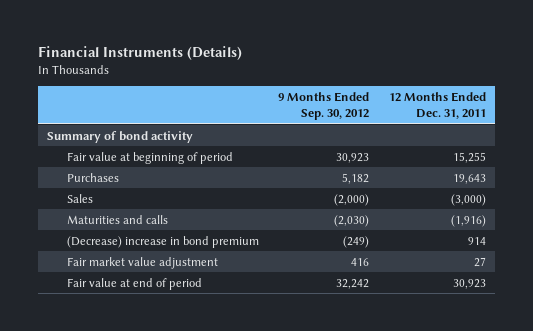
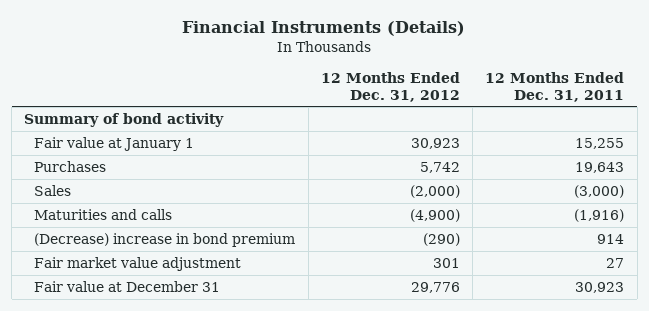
[278,91,370,120] 9 Months Ended Sep. 30, 2012 -> none
none -> [320,72,460,102] 12 Months Ended Dec. 31, 2012
[66,151,233,164] Fair value at beginning of period -> [34,137,195,152] Fair value at January 1
[66,277,202,290] Fair value at end of period -> [34,281,221,293] Fair value at December 31

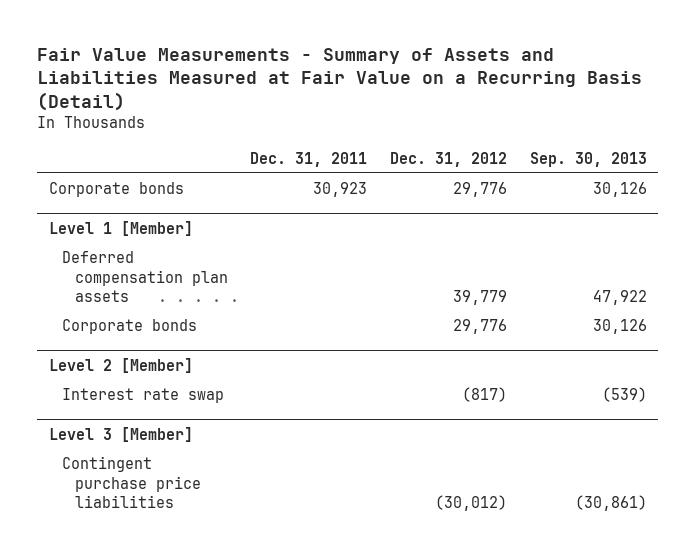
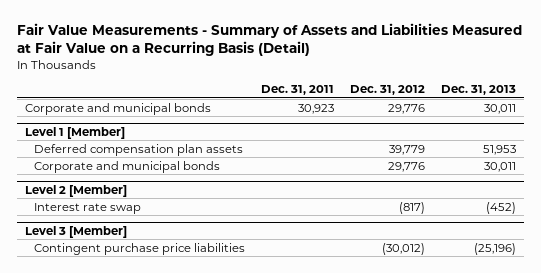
[530,151,648,167] Sep. 30, 2013 -> none
none -> [441,85,517,96] Dec. 31, 2013
[48,182,184,198] Corporate bonds -> [25,102,212,115] Corporate and municipal bonds
[61,319,197,335] Corporate bonds -> [34,160,221,173] Corporate and municipal bonds

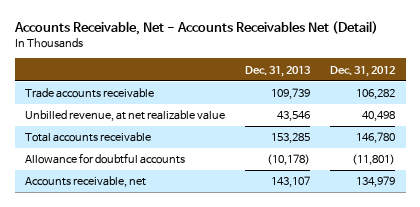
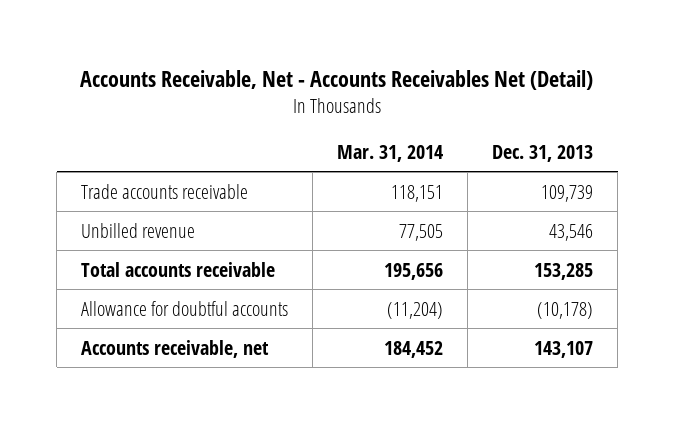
[330,65,396,77] Dec. 31, 2012 -> none
none -> [337,144,444,162] Mar. 31, 2014
[24,110,225,122] Unbilled revenue, at net realizable value -> [81,222,196,238] Unbilled revenue

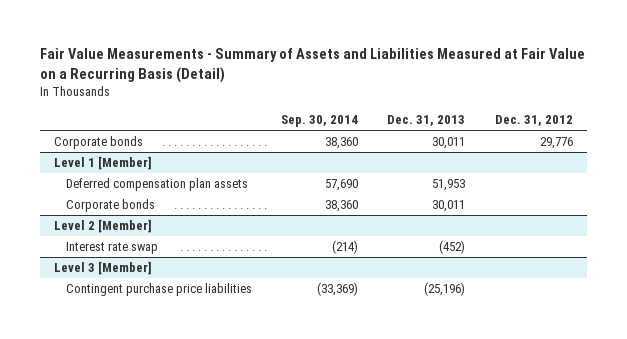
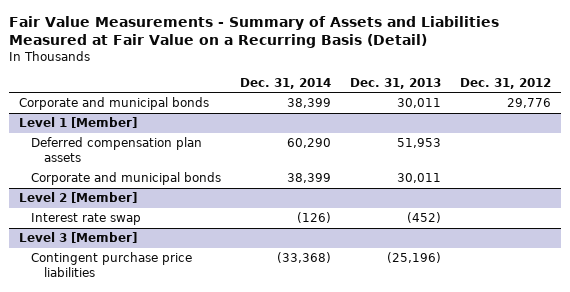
[281,115,359,128] Sep. 30, 2014 -> none
none -> [240,77,332,89] Dec. 31, 2014
[54,136,144,150] Corporate bonds -> [18,97,209,111] Corporate and municipal bonds
[65,199,155,213] Corporate bonds -> [31,172,222,186] Corporate and municipal bonds

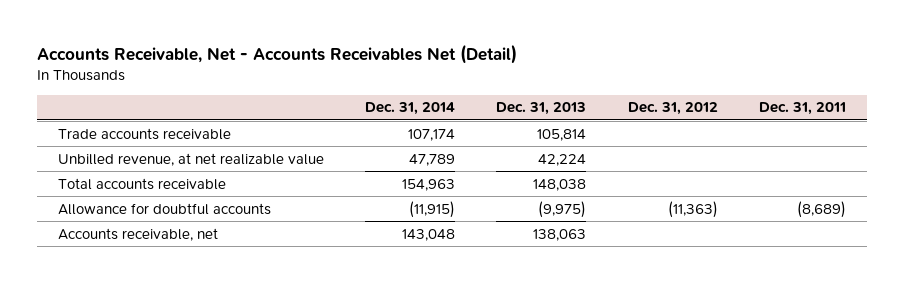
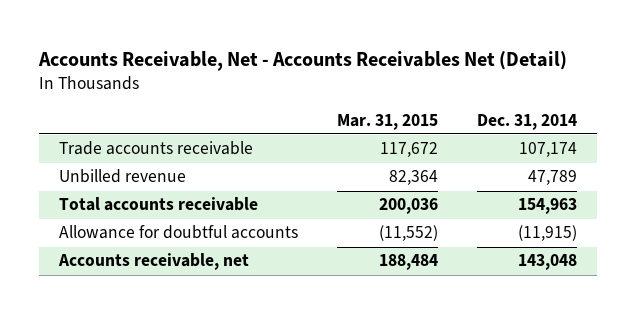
[496,102,587,116] Dec. 31, 2013 -> none
[627,102,718,116] Dec. 31, 2012 -> none
[759,102,847,116] Dec. 31, 2011 -> none
none -> [337,113,439,130] Mar. 31, 2015
[57,152,324,166] Unbilled revenue, at net realizable value -> [58,169,186,184] Unbilled revenue

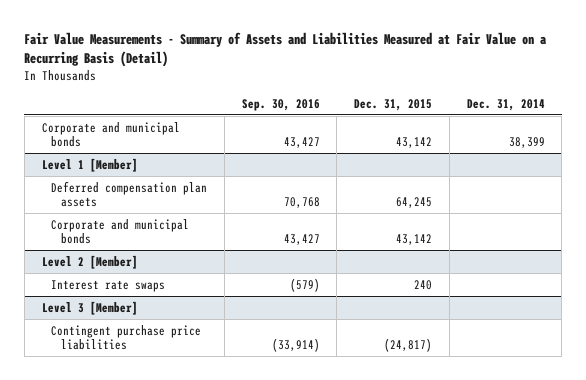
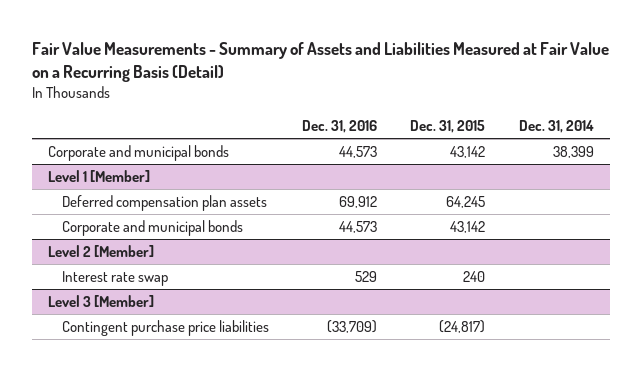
[241,98,320,111] Sep. 30, 2016 -> none
none -> [302,120,378,134] Dec. 31, 2016
[51,279,166,292] Interest rate swaps -> [62,271,169,287] Interest rate swap

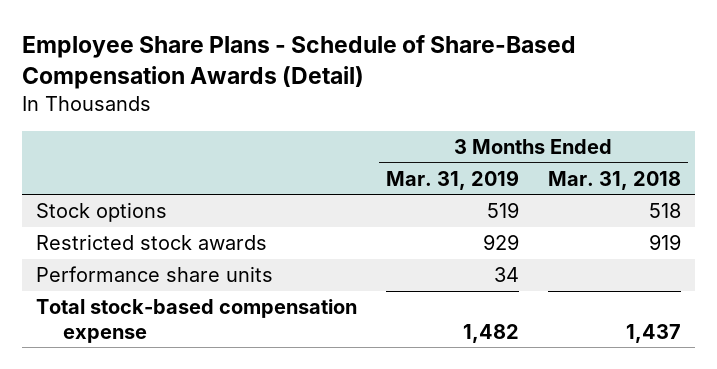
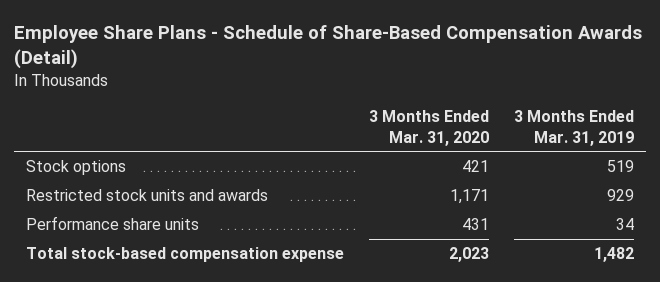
[547,170,681,190] Mar. 31, 2018 -> none
none -> [368,109,489,146] 3 Months Ended Mar. 31, 2020
[36,234,268,251] Restricted stock awards -> [26,189,269,202] Restricted stock units and awards

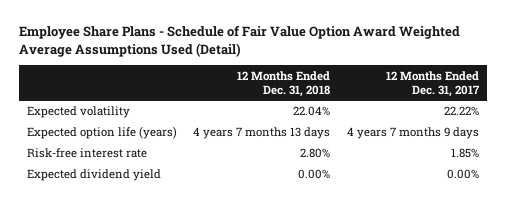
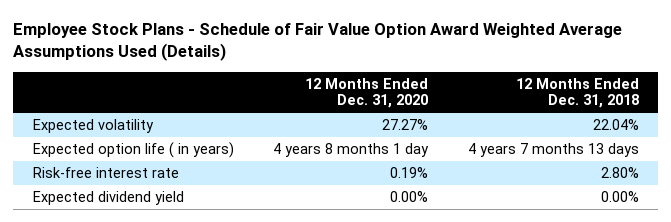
[18,25,460,58] Employee Share Plans - Schedule of Fair Value Option Award Weighted Average Assumptions Used (Detail) -> [12,23,622,62] Employee Stock Plans - Schedule of Fair Value Option Award Weighted Average Assumptions Used (Details)
[385,70,480,98] 12 Months Ended Dec. 31, 2017 -> none
none -> [305,77,429,109] 12 Months Ended Dec. 31, 2020
[26,126,177,140] Expected option life (years) -> [32,142,234,159] Expected option life ( in years)

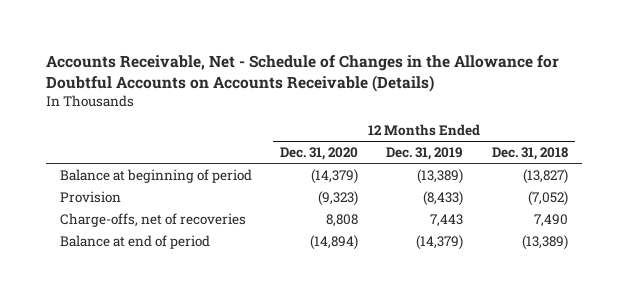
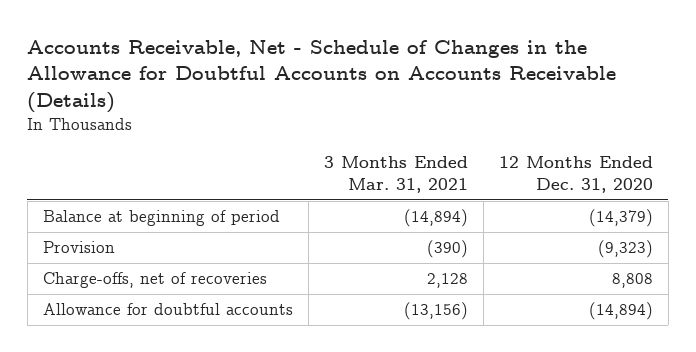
[386,147,464,161] Dec. 31, 2019 -> none
[491,147,568,161] Dec. 31, 2018 -> none
none -> [323,155,468,194] 3 Months Ended Mar. 31, 2021
[59,234,210,249] Balance at end of period -> [42,303,293,316] Allowance for doubtful accounts

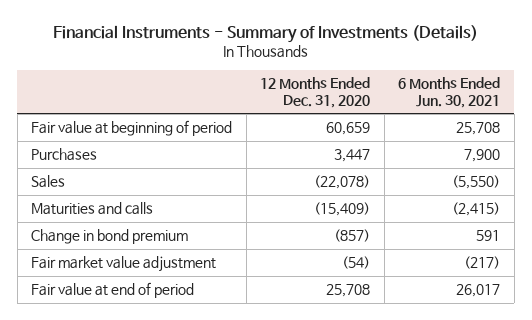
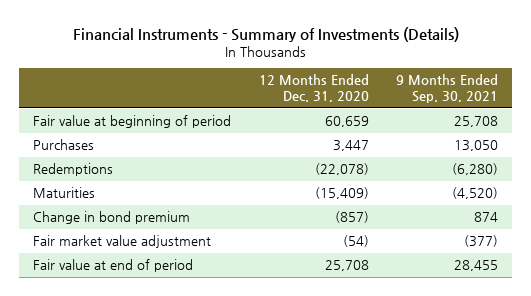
[398,76,501,108] 6 Months Ended Jun. 30, 2021 -> none
none -> [396,74,499,103] 9 Months Ended Sep. 30, 2021
[31,175,66,189] Sales -> [33,163,114,177] Redemptions
[31,202,154,216] Maturities and calls -> [33,187,96,199] Maturities

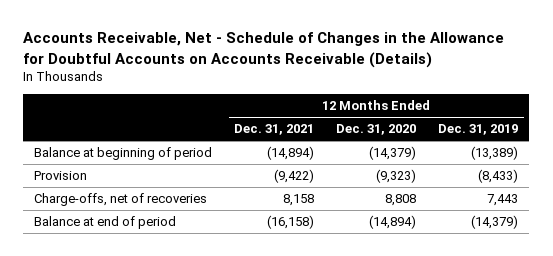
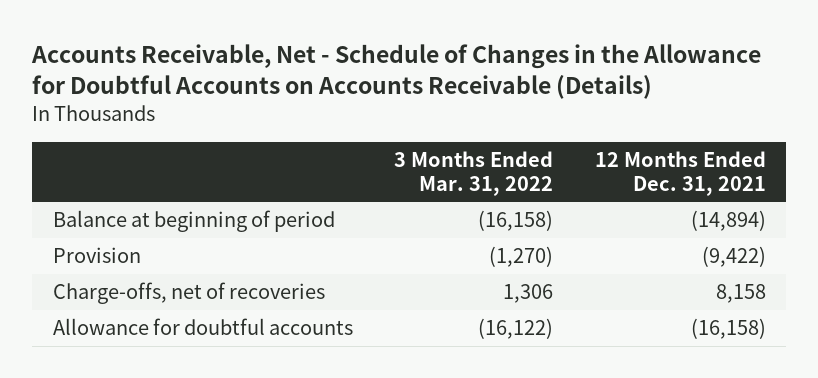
[336,124,417,136] Dec. 31, 2020 -> none
[438,124,519,136] Dec. 31, 2019 -> none
none -> [394,150,554,196] 3 Months Ended Mar. 31, 2022
[34,216,177,230] Balance at end of period -> [52,318,353,336] Allowance for doubtful accounts

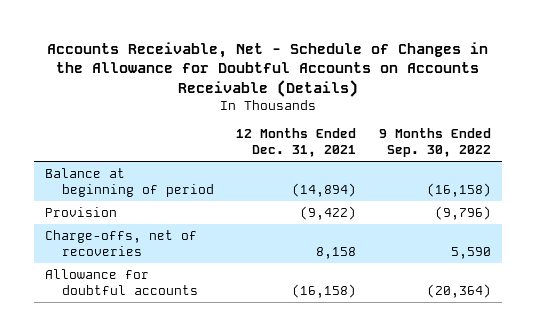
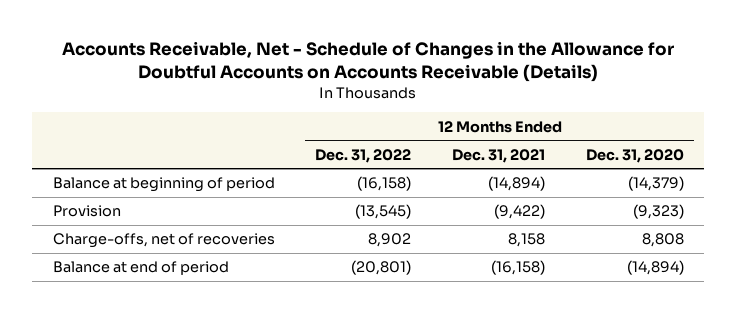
[378,128,491,157] 9 Months Ended Sep. 30, 2022 -> none
none -> [315,148,412,163] Dec. 31, 2022
none -> [585,148,684,163] Dec. 31, 2020
[45,269,198,295] Allowance for doubtful accounts -> [52,261,229,276] Balance at end of period

